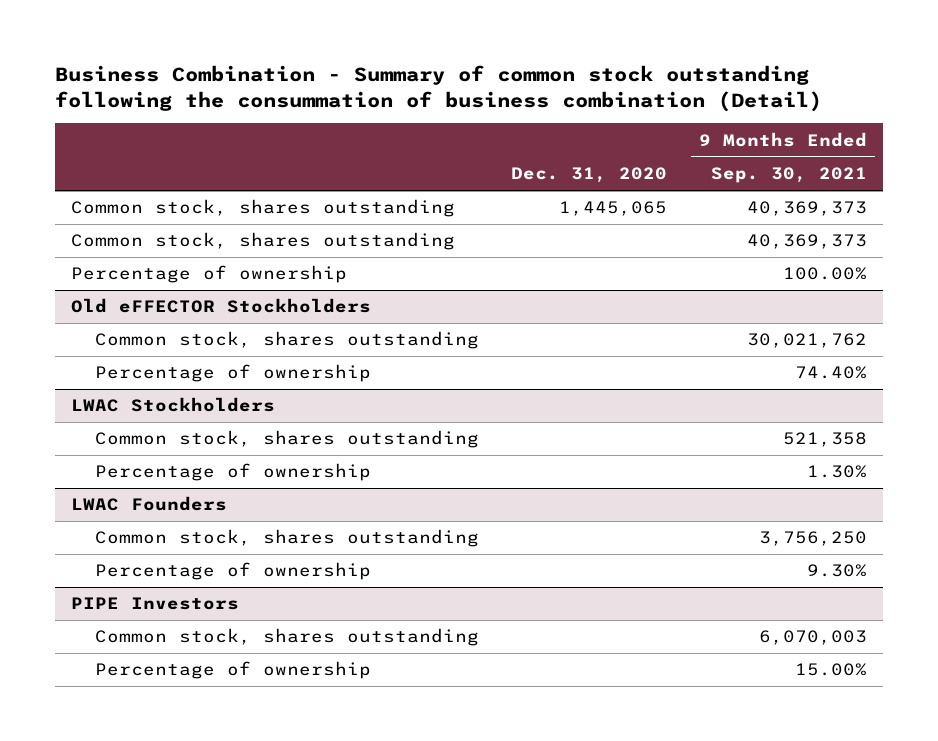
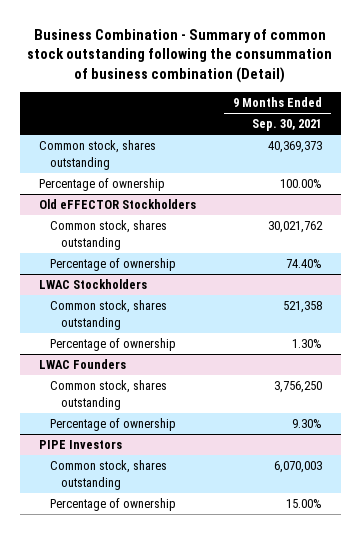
[510,167,667,184] Dec. 31, 2020 -> none
[71,232,456,251] Common stock, shares outstanding -> none

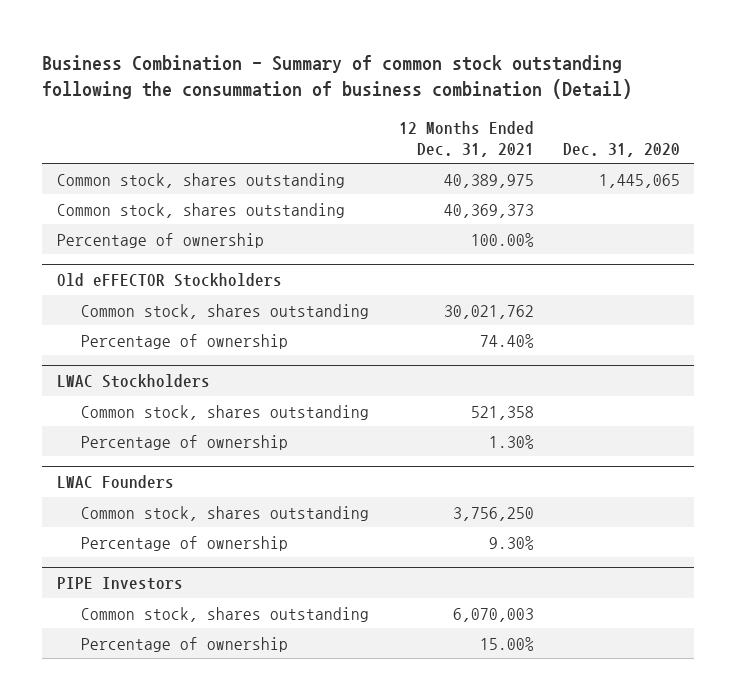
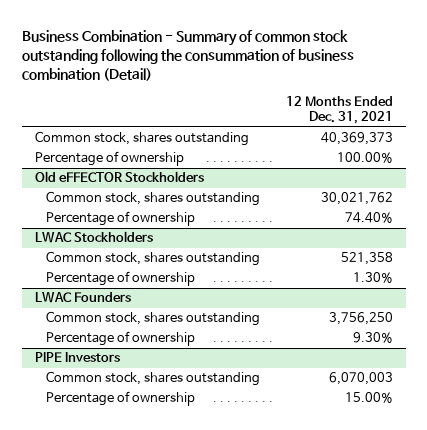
[562,142,680,157] Dec. 31, 2020 -> none
[56,172,345,188] Common stock, shares outstanding -> none

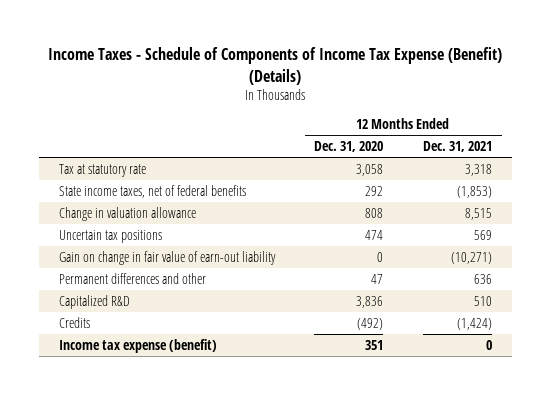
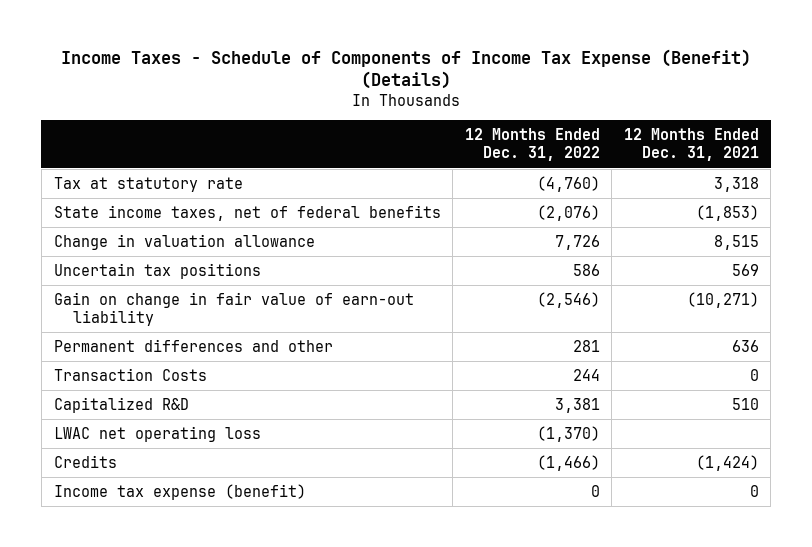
[314,141,384,153] Dec. 31, 2020 -> none
none -> [464,128,600,162] 12 Months Ended Dec. 31, 2022
none -> [53,367,207,381] Transaction Costs
none -> [53,425,261,442] LWAC net operating loss

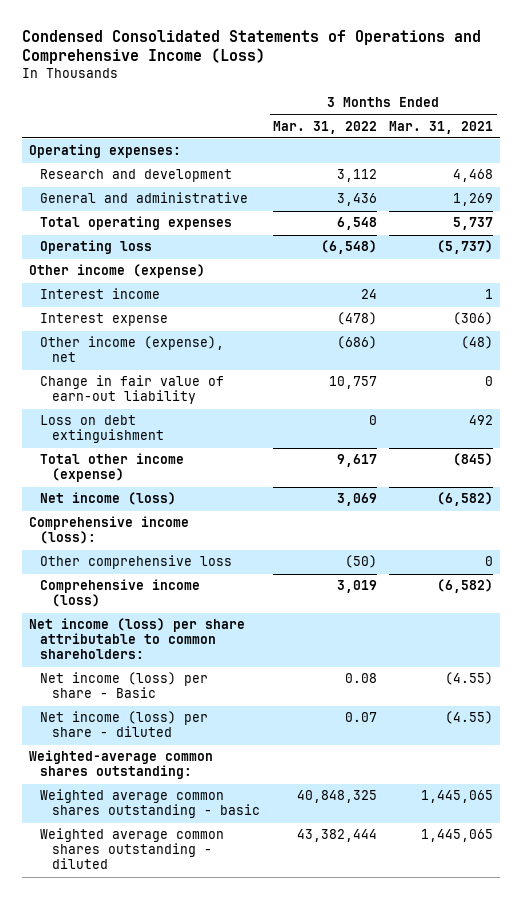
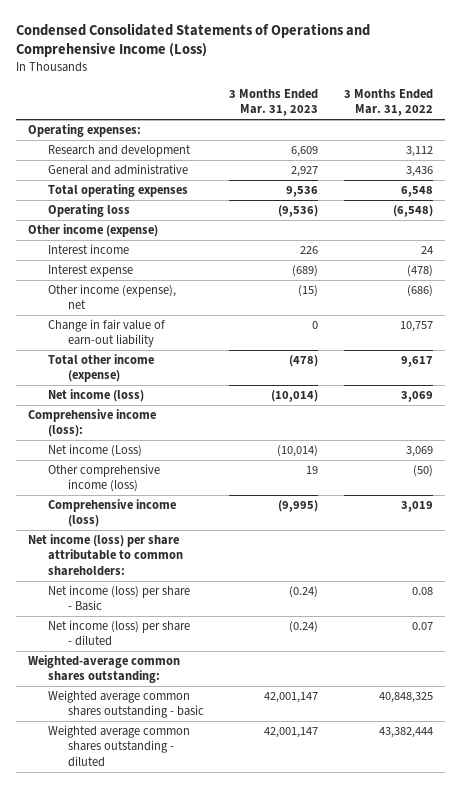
[389,120,494,134] Mar. 31, 2021 -> none
none -> [229,88,319,117] 3 Months Ended Mar. 31, 2023
[40,415,165,444] Loss on debt extinguishment -> none
none -> [48,444,143,458] Net income (Loss)
[40,555,233,570] Other comprehensive loss -> [48,464,161,493] Other comprehensive income (loss)

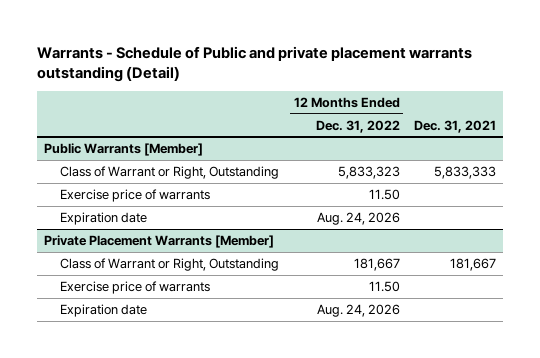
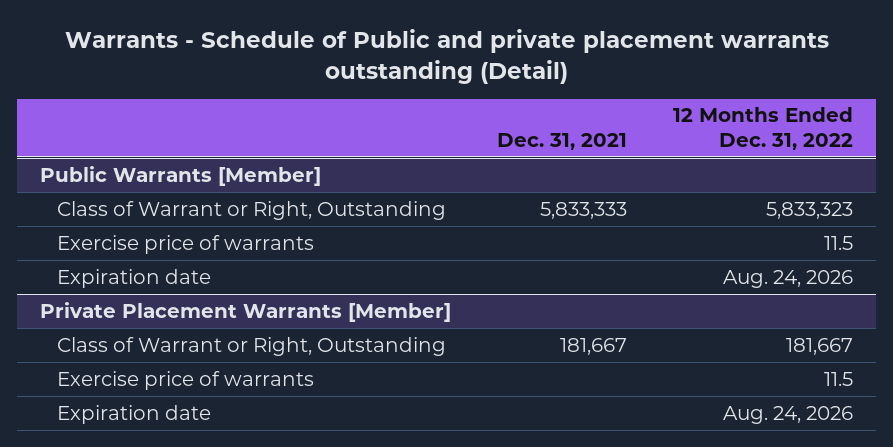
[368,188,400,200] 11.50 -> [824,235,854,250] 11.5
[368,280,400,292] 11.50 -> [824,371,854,386] 11.5

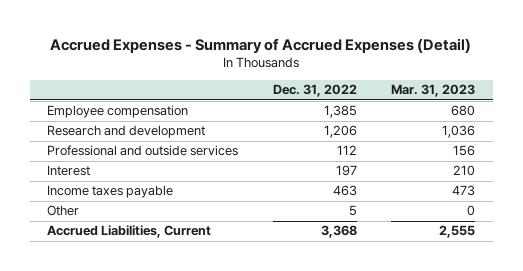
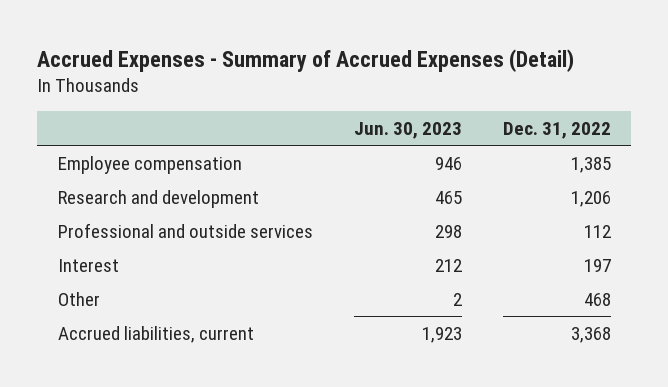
[391,84,476,98] Mar. 31, 2023 -> none
none -> [353,122,462,140] Jun. 30, 2023
[47,185,174,199] Income taxes payable -> none
[348,205,357,217] 5 -> [583,292,611,306] 468
[47,225,212,239] Accrued Liabilities, Current -> [57,325,254,343] Accrued liabilities, current

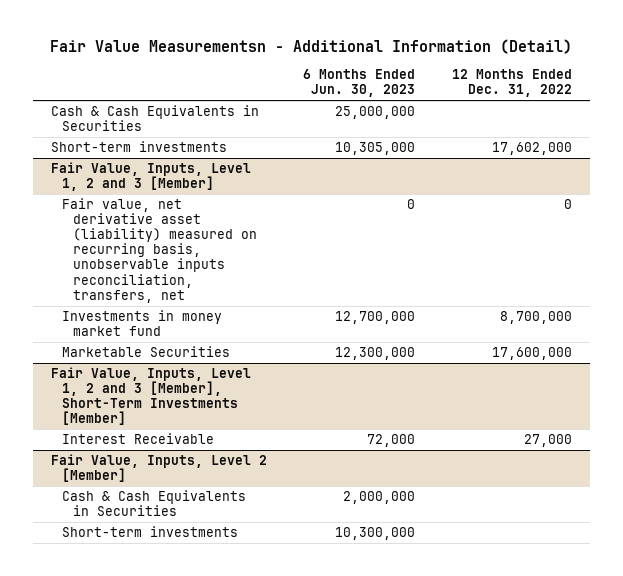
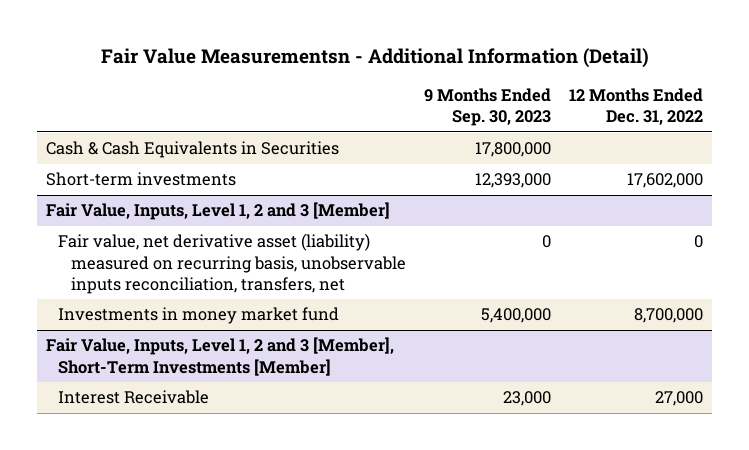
[303,69,416,98] 6 Months Ended Jun. 30, 2023 -> none
none -> [423,87,551,127] 9 Months Ended Sep. 30, 2023
[62,346,231,358] Marketable Securities -> none
[50,454,267,483] Fair Value, Inputs, Level 2 [Member] -> none
[62,490,247,517] Cash & Cash Equivalents in Securities -> none
[62,526,239,538] Short-term investments -> none

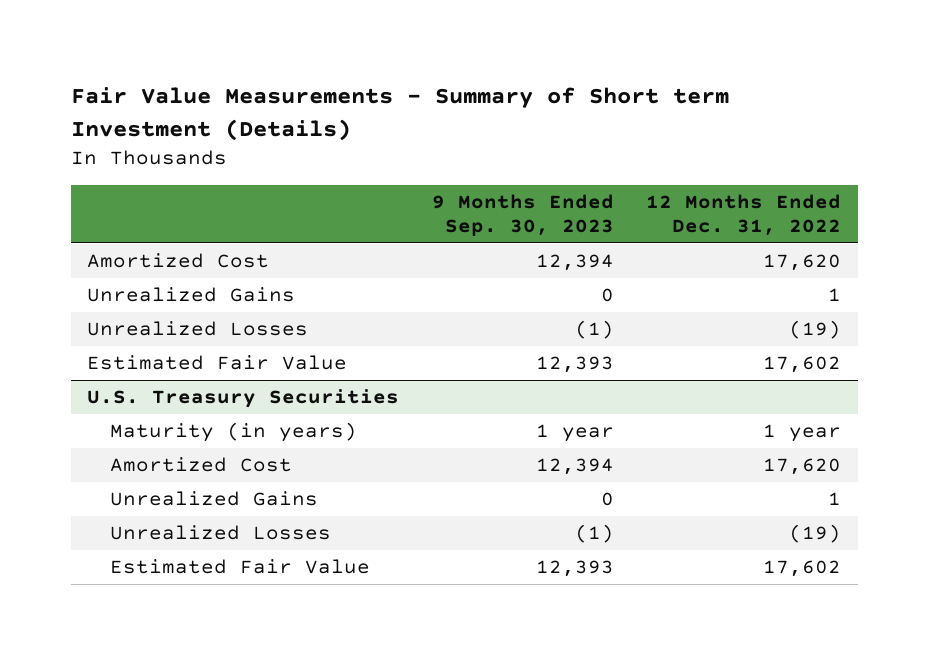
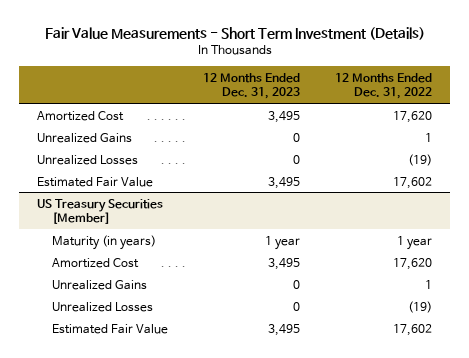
[70,87,729,141] Fair Value Measurements - Summary of Short term Investment (Details) -> [44,26,425,40] Fair Value Measurements - Short Term Investment (Details)
[431,193,614,237] 9 Months Ended Sep. 30, 2023 -> none
none -> [203,72,301,100] 12 Months Ended Dec. 31, 2023
[87,389,400,409] U.S. Treasury Securities -> [36,198,163,225] US Treasury Securities [Member]

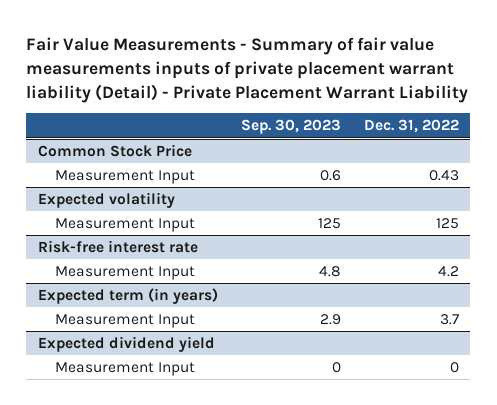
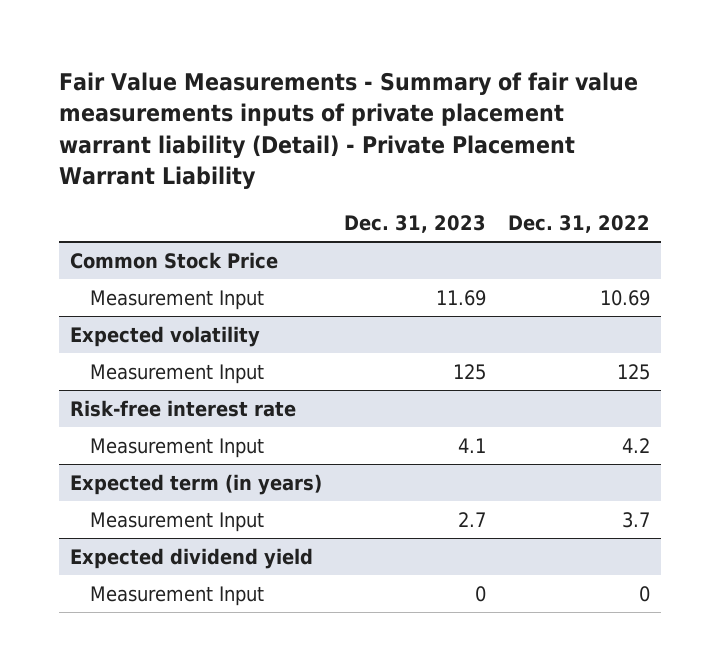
[240,119,341,135] Sep. 30, 2023 -> none
none -> [343,215,486,234] Dec. 31, 2023
[428,169,459,181] 0.43 -> [599,290,650,307] 10.69

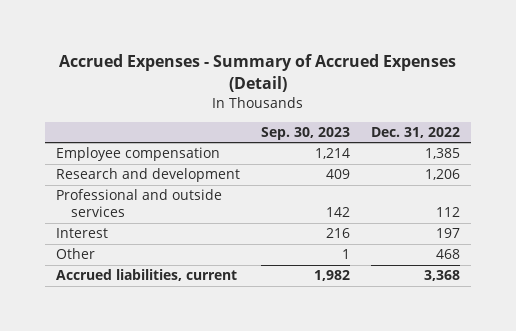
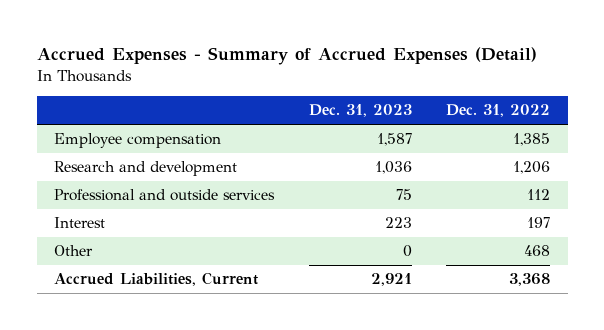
[261,126,351,140] Sep. 30, 2023 -> none
none -> [308,104,412,118] Dec. 31, 2023
[55,269,237,282] Accrued liabilities, current -> [54,272,259,287] Accrued Liabilities, Current

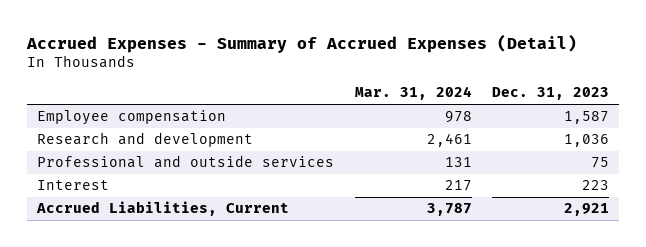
[446,104,551,118] Dec. 31, 2022 -> none
none -> [354,86,472,101] Mar. 31, 2024
[54,245,94,257] Other -> none

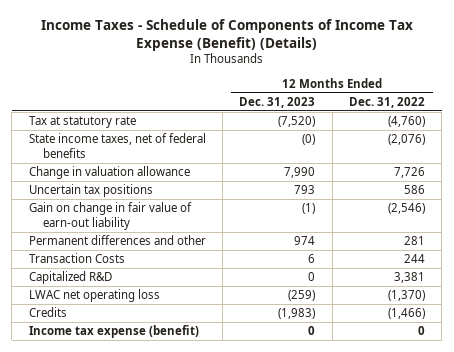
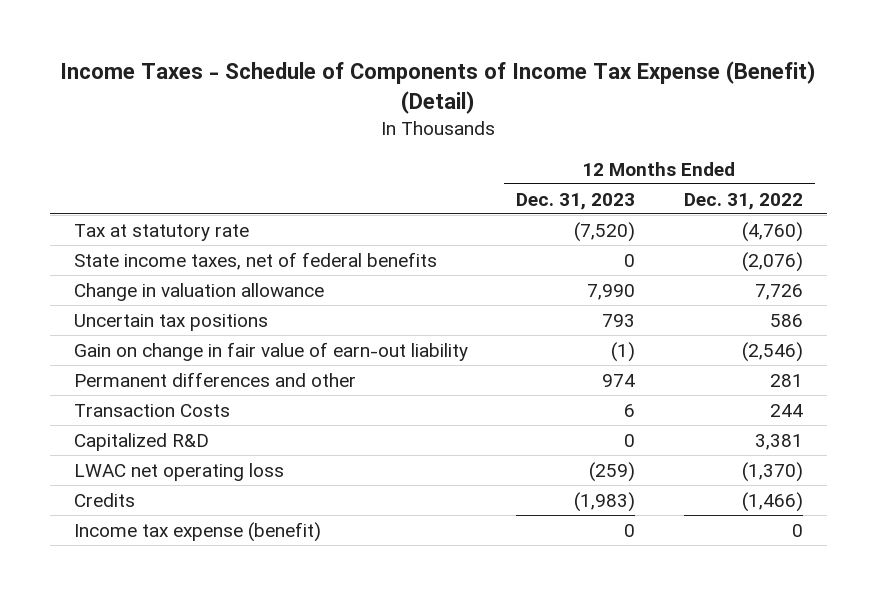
[40,18,413,51] Income Taxes - Schedule of Components of Income Tax Expense (Benefit) (Details) -> [60,61,817,114] Income Taxes - Schedule of Components of Income Tax Expense (Benefit) (Detail)
[302,134,316,146] (0) -> [624,253,636,267] 0

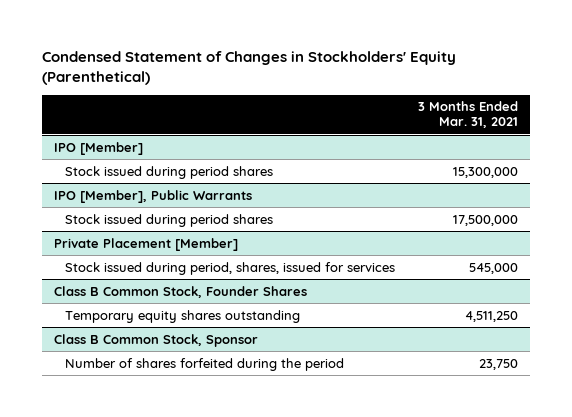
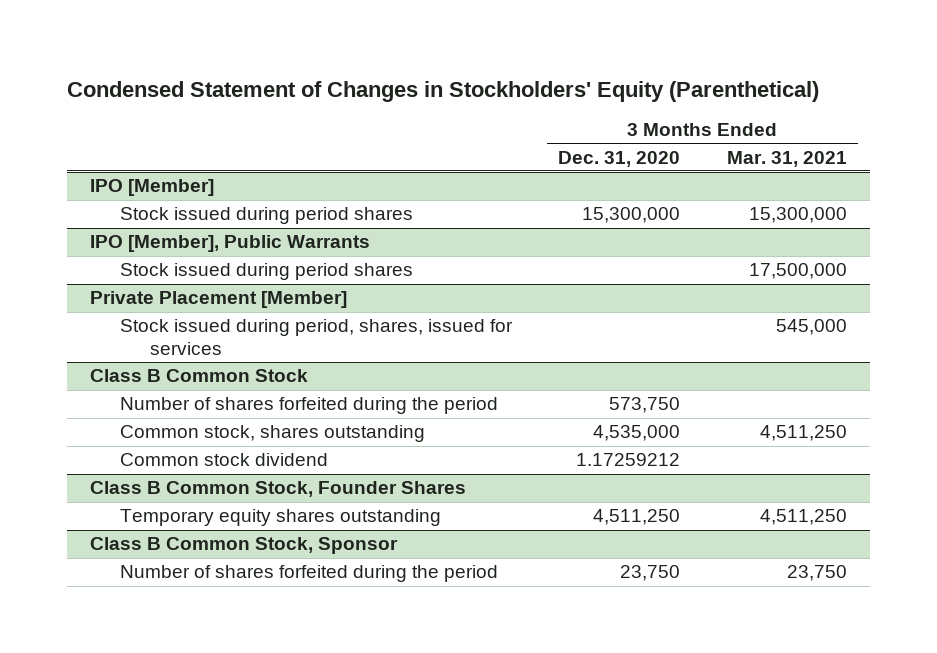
none -> [558,150,681,167] Dec. 31, 2020
none -> [90,369,309,383] Class B Common Stock
none -> [120,397,499,415] Number of shares forfeited during the period
none -> [120,425,426,443] Common stock, shares outstanding
none -> [120,453,329,467] Common stock dividend

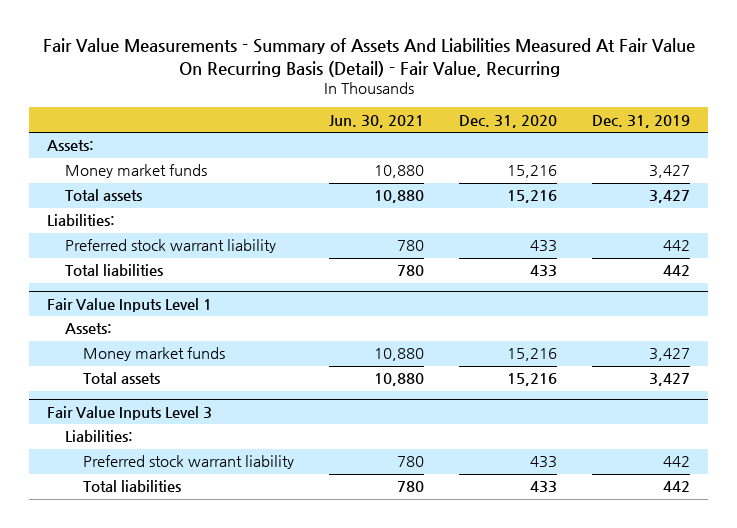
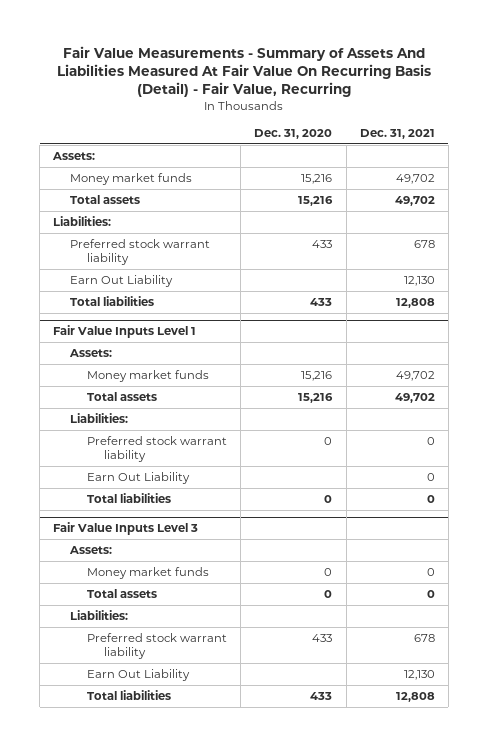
[329,114,425,128] Jun. 30, 2021 -> none
[592,114,691,128] Dec. 31, 2019 -> none
none -> [359,128,435,139] Dec. 31, 2021
none -> [70,275,174,288] Earn Out Liability
none -> [70,413,129,424] Liabilities:
none -> [87,436,228,463] Preferred stock warrant liability
none -> [87,472,191,485] Earn Out Liability
none -> [87,493,172,504] Total liabilities
none -> [69,546,113,555] Assets:
none -> [87,567,210,580] Money market funds
none -> [87,589,158,599] Total assets
none -> [87,669,191,682] Earn Out Liability

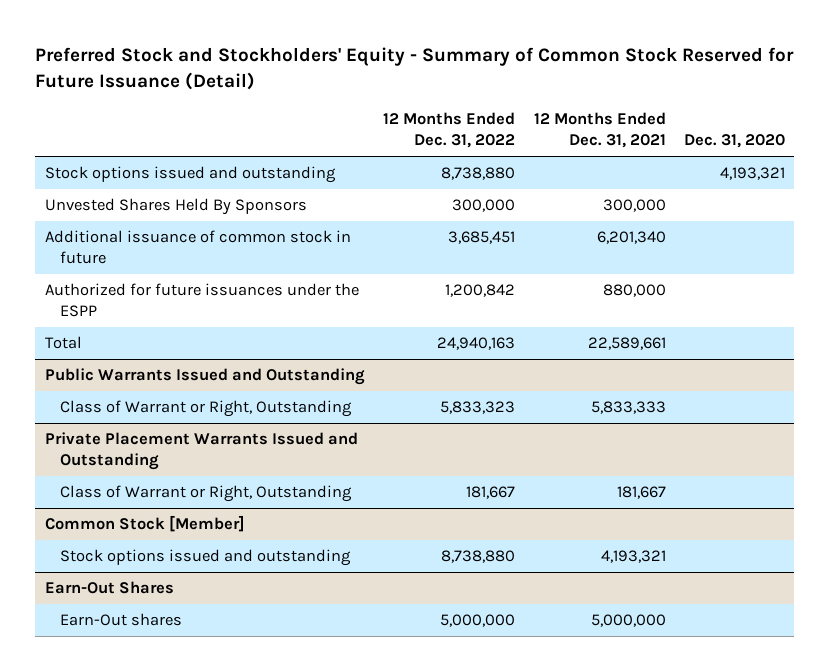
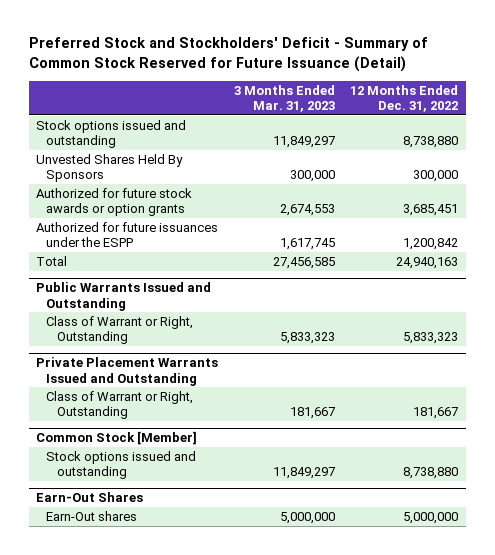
[35,47,795,90] Preferred Stock and Stockholders' Equity - Summary of Common Stock Reserved for Future Issuance (Detail) -> [28,37,428,73] Preferred Stock and Stockholders' Deficit - Summary of Common Stock Reserved for Future Issuance (Detail)
[533,112,666,149] 12 Months Ended Dec. 31, 2021 -> none
[684,134,786,149] Dec. 31, 2020 -> none
none -> [233,84,335,113] 3 Months Ended Mar. 31, 2023
[44,230,351,265] Additional issuance of common stock in future -> [36,187,193,216] Authorized for future stock awards or option grants

